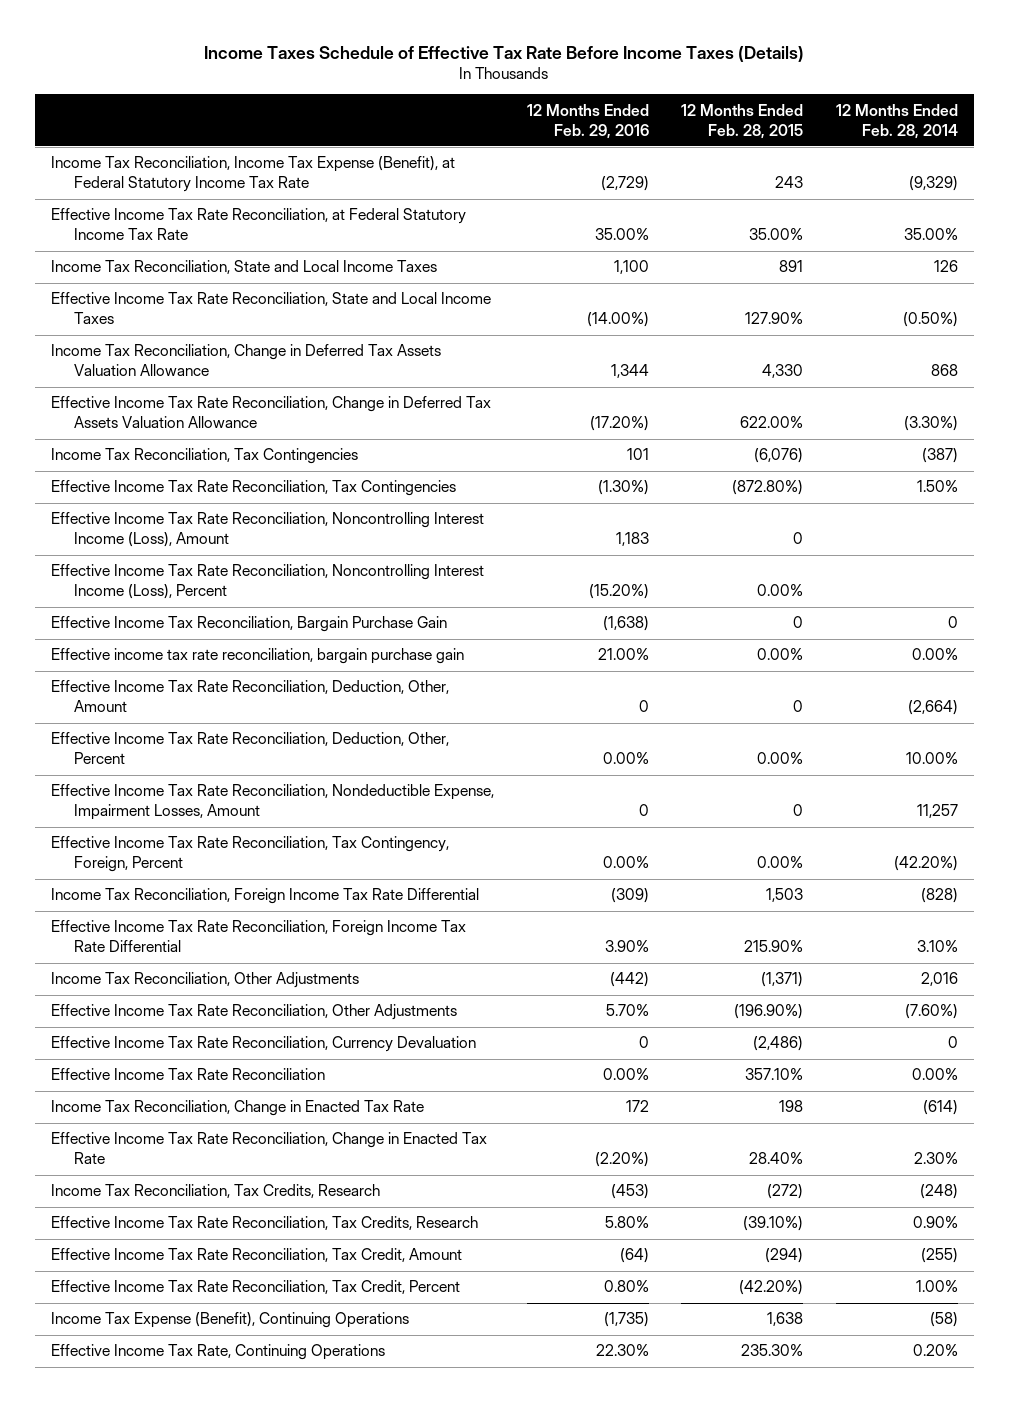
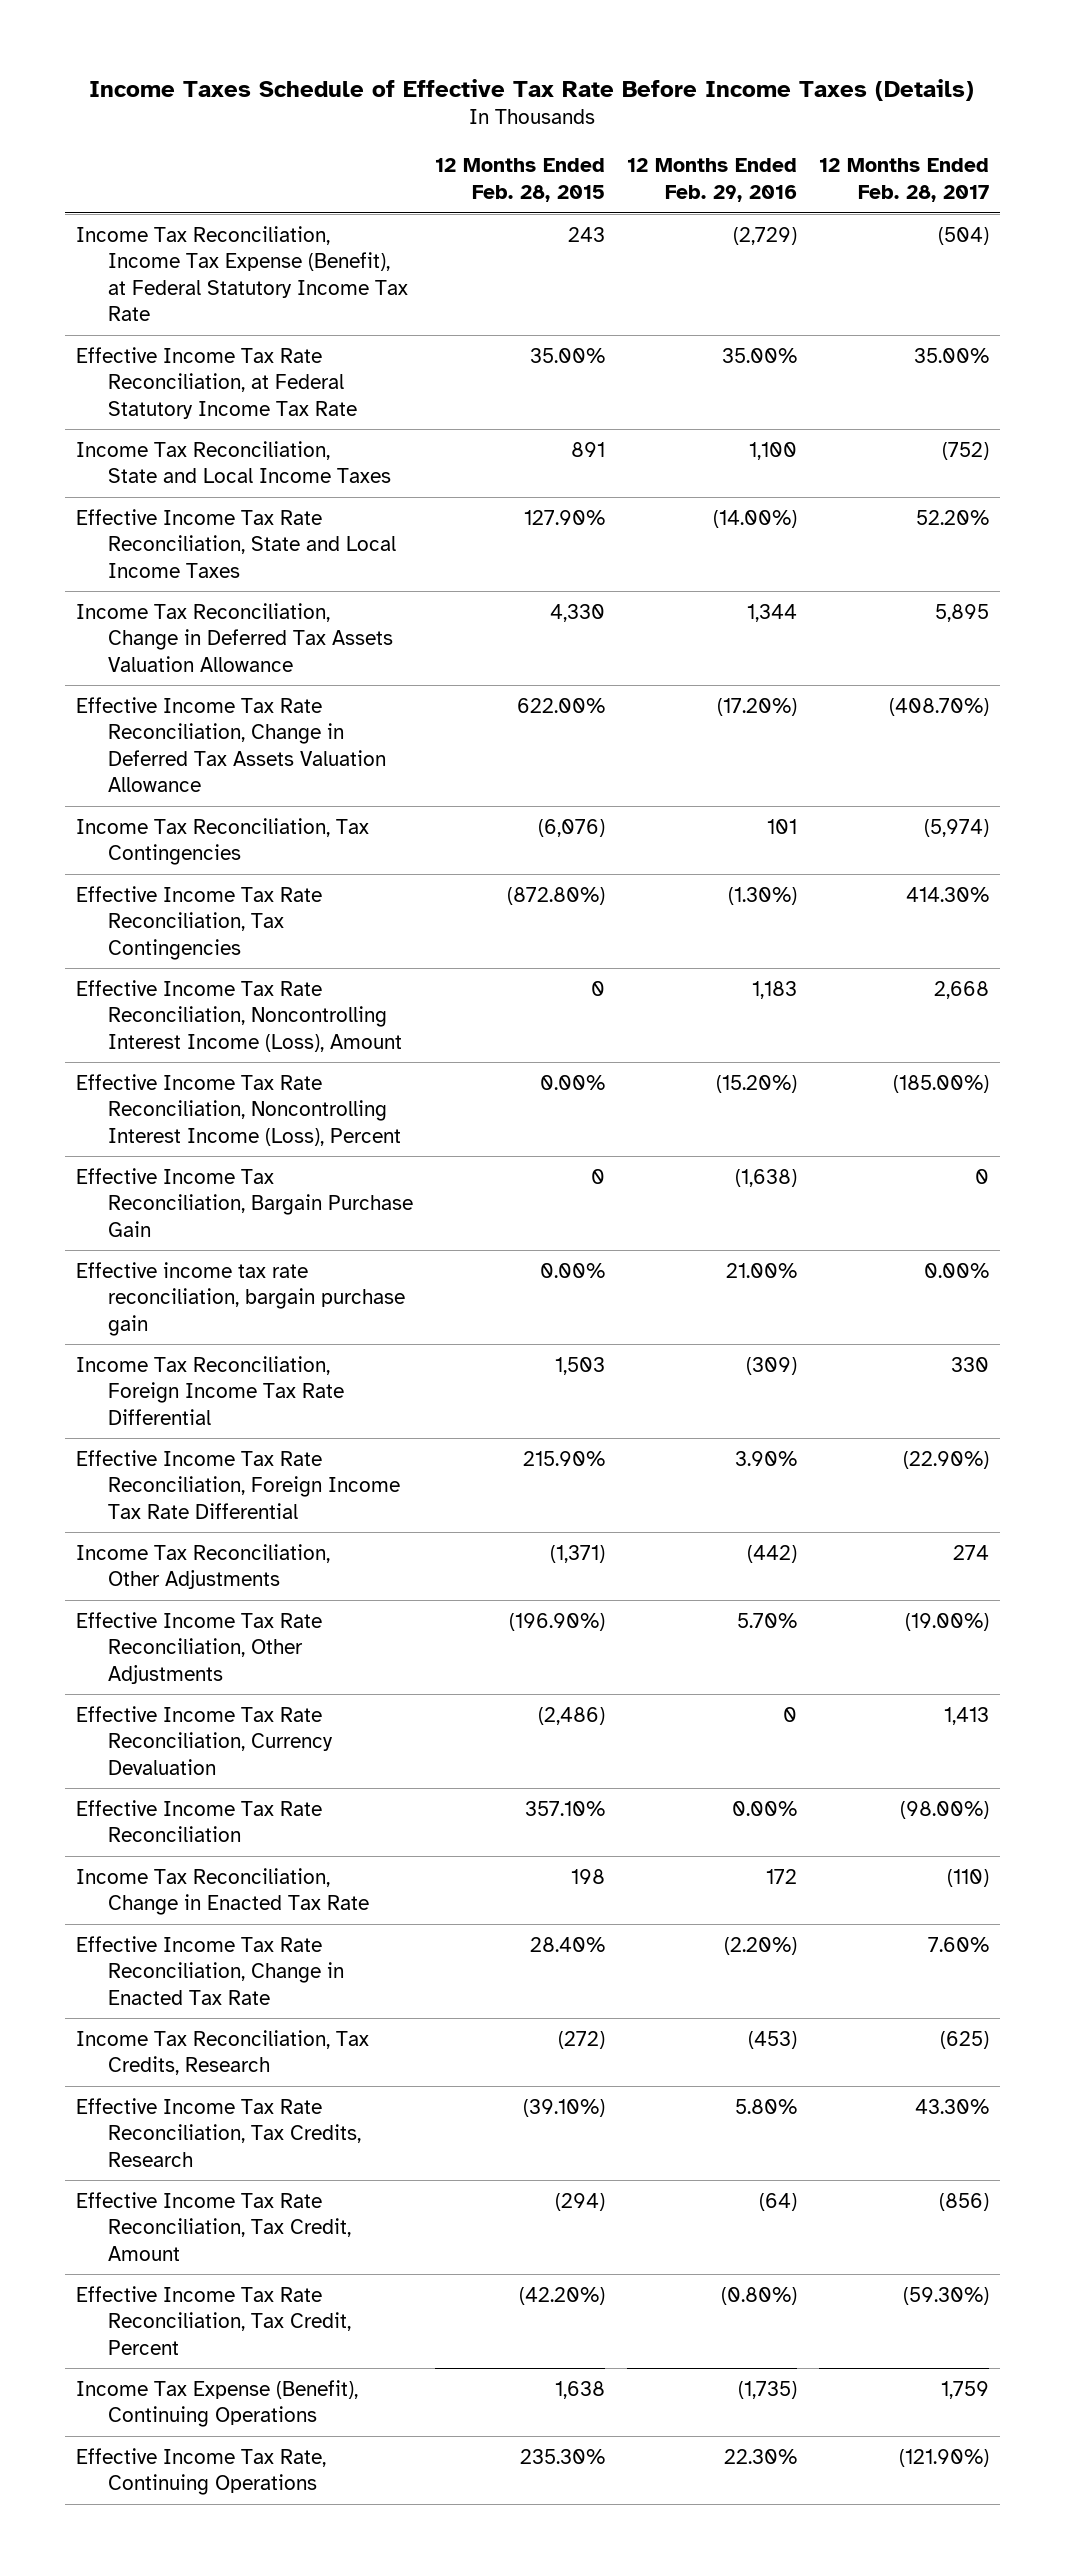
[835,103,958,139] 12 Months Ended Feb. 28, 2014 -> none
none -> [818,158,989,202] 12 Months Ended Feb. 28, 2017
[51,680,450,713] Effective Income Tax Rate Reconciliation, Deduction, Other, Amount -> none
[51,732,450,765] Effective Income Tax Rate Reconciliation, Deduction, Other, Percent -> none
[51,784,495,821] Effective Income Tax Rate Reconciliation, Nondeductible Expense, Impairment Losses, Amount -> none
[51,836,450,873] Effective Income Tax Rate Reconciliation, Tax Contingency, Foreign, Percent -> none
[603,1280,649,1293] 0.80% -> [721,2286,798,2305] (0.80%)

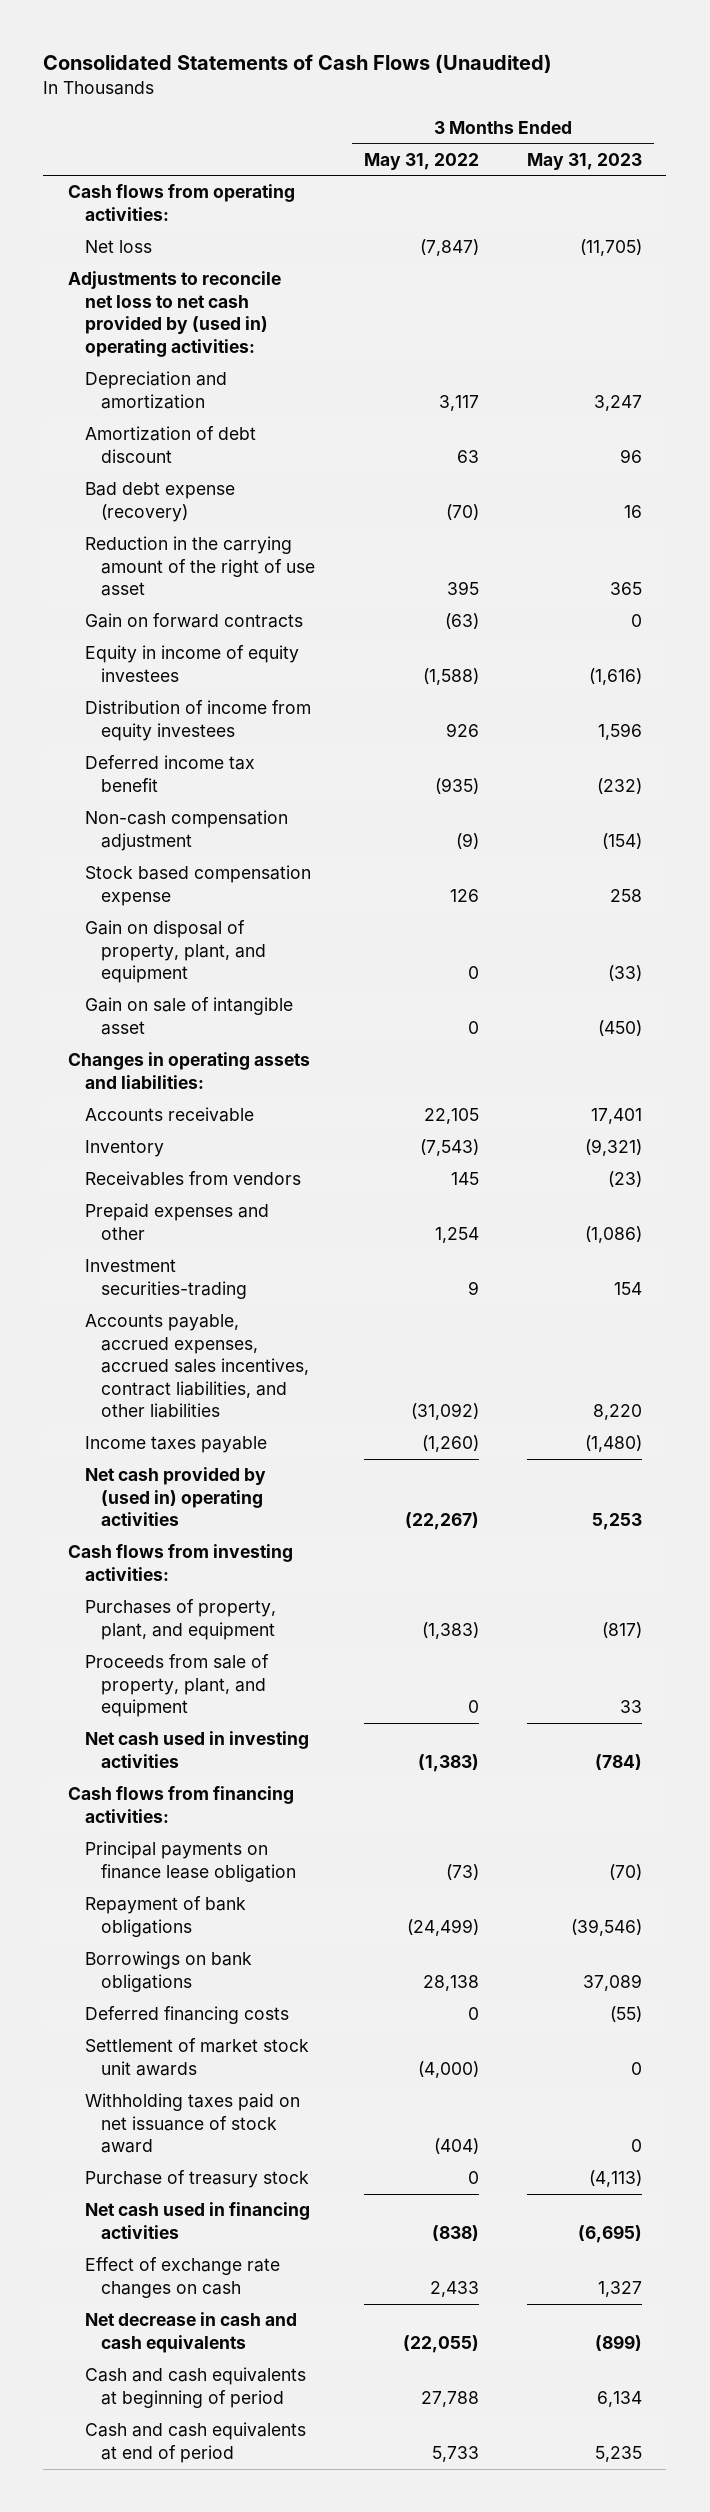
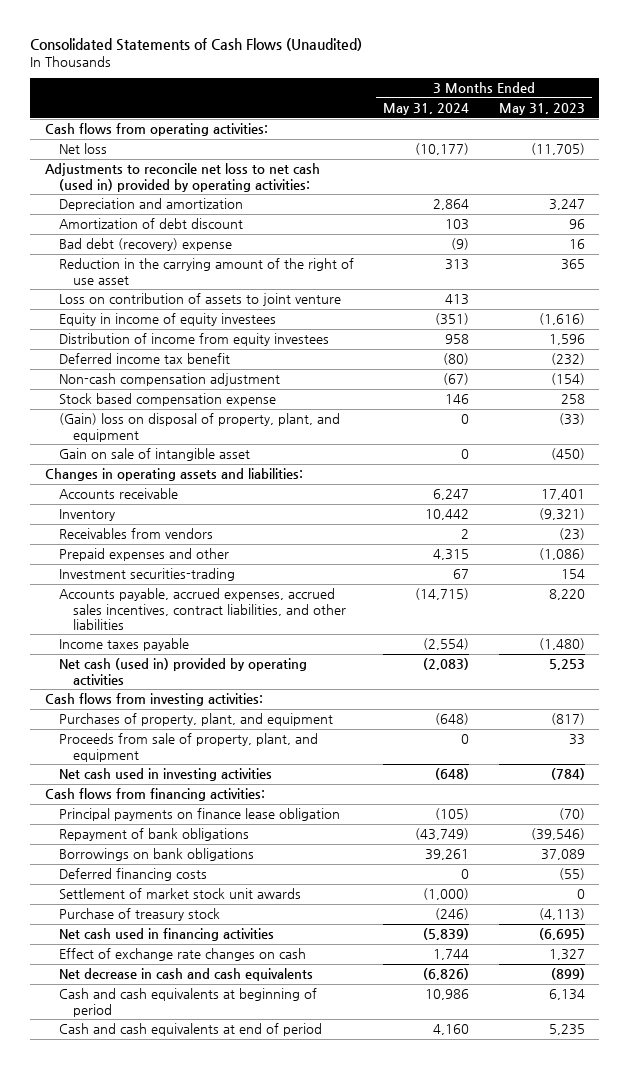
[363,152,479,170] May 31, 2022 -> none
none -> [383,102,470,115] May 31, 2024
[67,271,281,357] Adjustments to reconcile net loss to net cash provided by (used in) operating activities: -> [44,163,320,192] Adjustments to reconcile net loss to net cash (used in) provided by operating activities:
[84,482,235,522] Bad debt expense (recovery) -> [58,238,232,252] Bad debt (recovery) expense
[84,613,303,629] Gain on forward contracts -> none
none -> [58,293,341,307] Loss on contribution of assets to joint venture
[84,920,267,984] Gain on disposal of property, plant, and equipment -> [58,413,340,442] (Gain) loss on disposal of property, plant, and equipment
[84,1467,266,1527] Net cash provided by (used in) operating activities -> [58,658,307,685] Net cash (used in) provided by operating activities
[84,2093,300,2154] Withholding taxes paid on net issuance of stock award -> none

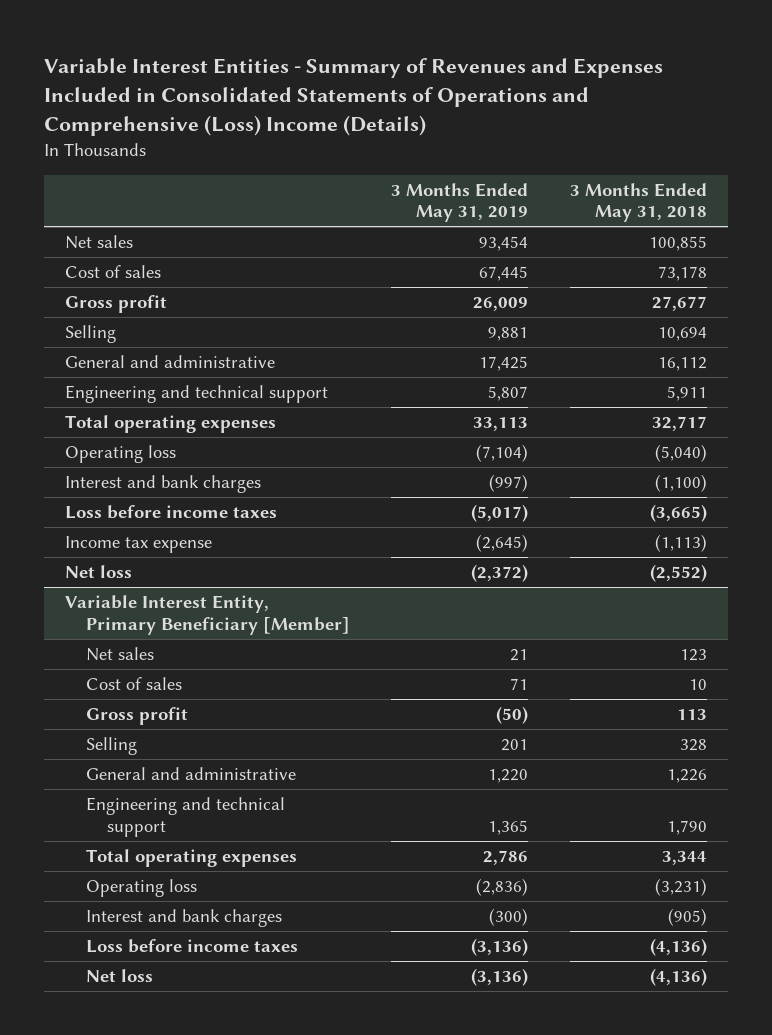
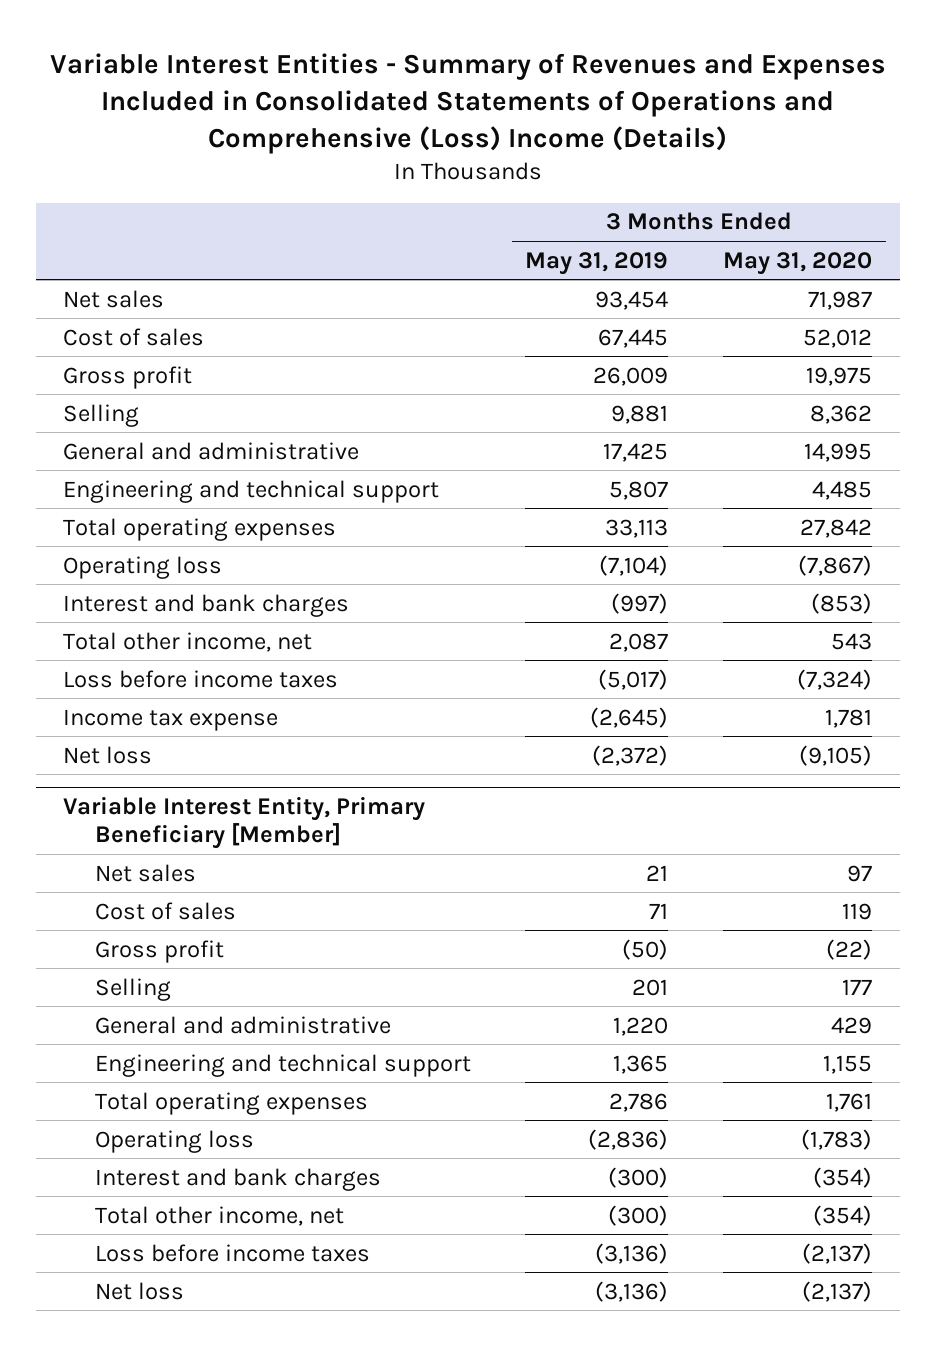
[570,182,708,223] 3 Months Ended May 31, 2018 -> none
none -> [723,251,873,275] May 31, 2020
none -> [63,631,313,652] Total other income, net
none -> [94,1205,344,1226] Total other income, net

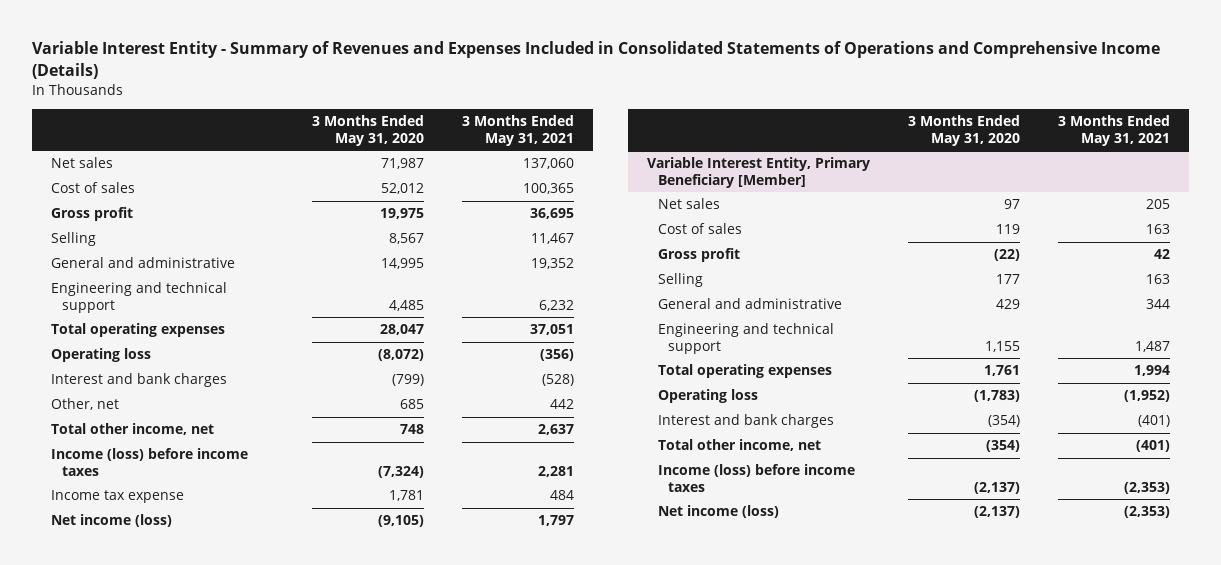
[49,52,886,154] Variable Interest Entities - Summary of Revenues and Expenses Included in Consolidated Statements of Operations and Comprehensive (Loss) Income (Details) -> [32,41,1161,79] Variable Interest Entity - Summary of Revenues and Expenses Included in Consolidated Statements of Operations and Comprehensive Income (Details)
[525,251,669,275] May 31, 2019 -> none
none -> [462,115,575,146] 3 Months Ended May 31, 2021
[810,404,873,424] 8,362 -> [389,233,425,245] 8,567
[800,518,873,538] 27,842 -> [380,324,425,336] 28,047
[798,554,873,576] (7,867) -> [378,349,425,362] (8,072)
[811,592,873,614] (853) -> [392,374,425,387] (799)
none -> [51,398,120,411] Other, net
[831,632,873,650] 543 -> [400,424,425,435] 748
[63,669,339,688] Loss before income taxes -> [51,448,249,476] Income (loss) before income taxes
[63,745,153,764] Net loss -> [51,514,173,528] Net income (loss)
[94,1243,370,1262] Loss before income taxes -> [657,464,855,492] Income (loss) before income taxes
[94,1281,184,1300] Net loss -> [657,505,779,519] Net income (loss)

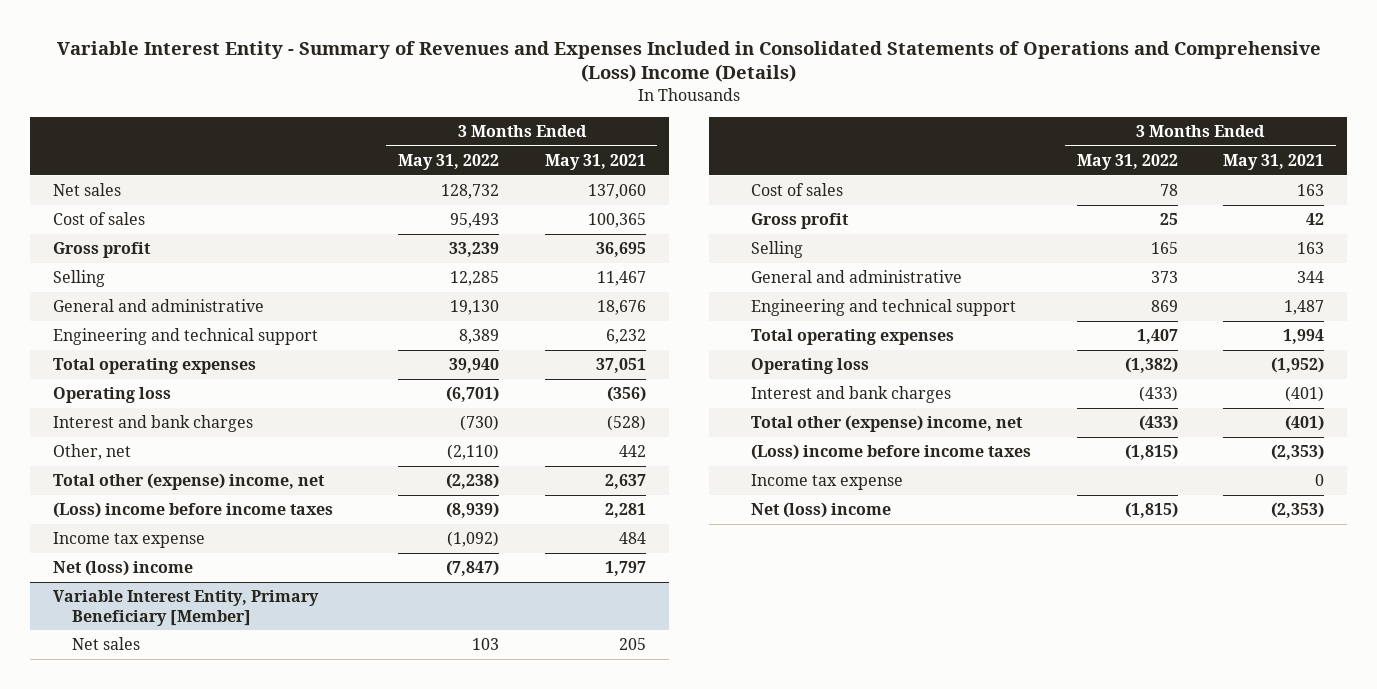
[32,41,1161,79] Variable Interest Entity - Summary of Revenues and Expenses Included in Consolidated Statements of Operations and Comprehensive Income (Details) -> [56,40,1321,83] Variable Interest Entity - Summary of Revenues and Expenses Included in Consolidated Statements of Operations and Comprehensive (Loss) Income (Details)
[312,115,425,146] 3 Months Ended May 31, 2020 -> none
none -> [397,154,499,171] May 31, 2022
[531,258,575,270] 19,352 -> [596,300,646,316] 18,676
[51,423,215,436] Total other income, net -> [52,473,325,491] Total other (expense) income, net
[51,448,249,476] Income (loss) before income taxes -> [52,502,333,519] (Loss) income before income taxes
[51,514,173,528] Net income (loss) -> [52,560,193,577] Net (loss) income
[657,439,821,452] Total other income, net -> [750,415,1023,433] Total other (expense) income, net
[657,464,855,492] Income (loss) before income taxes -> [750,444,1031,461] (Loss) income before income taxes
none -> [750,474,903,491] Income tax expense
[657,505,779,519] Net income (loss) -> [750,502,891,519] Net (loss) income

